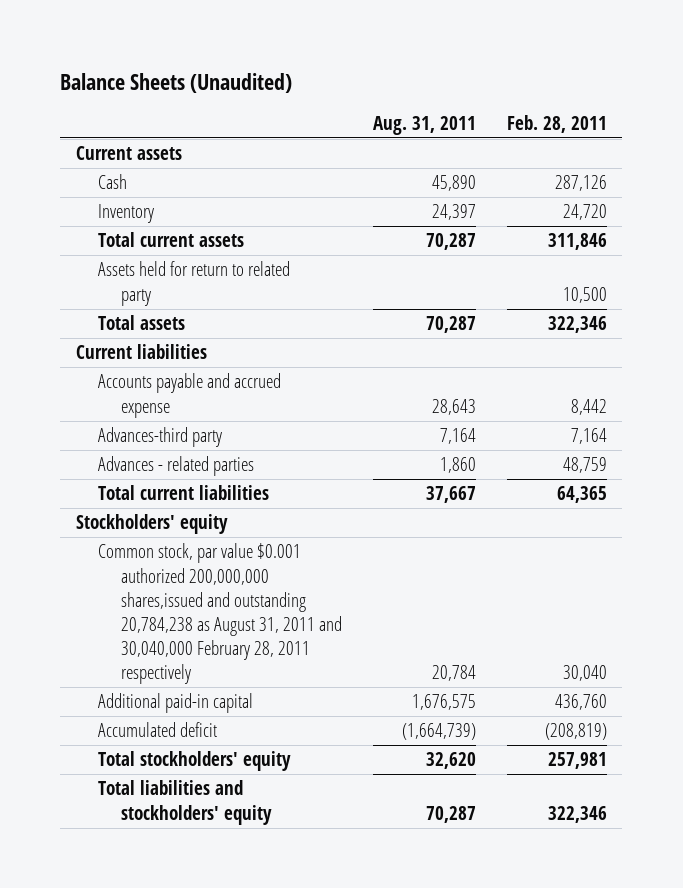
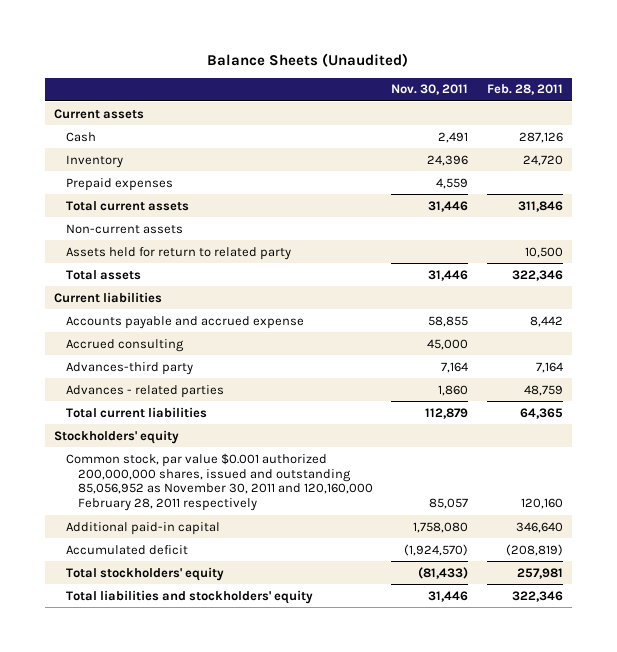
[373,115,477,135] Aug. 31, 2011 -> none
none -> [391,84,469,96] Nov. 30, 2011
none -> [65,177,173,191] Prepaid expenses
none -> [65,223,183,234] Non-current assets
none -> [65,338,184,352] Accrued consulting
[98,543,343,685] Common stock, par value $0.001 authorized 200,000,000 shares,issued and outstanding 20,784,238 as August 31, 2011 and 30,040,000 February 28, 2011 respectively -> [65,452,374,512] Common stock, par value $0.001 authorized 200,000,000 shares, issued and outstanding 85,056,952 as November 30, 2011 and 120,160,000 February 28, 2011 respectively
[562,665,607,682] 30,040 -> [520,498,563,510] 120,160
[554,694,607,711] 436,760 -> [515,521,563,533] 346,640

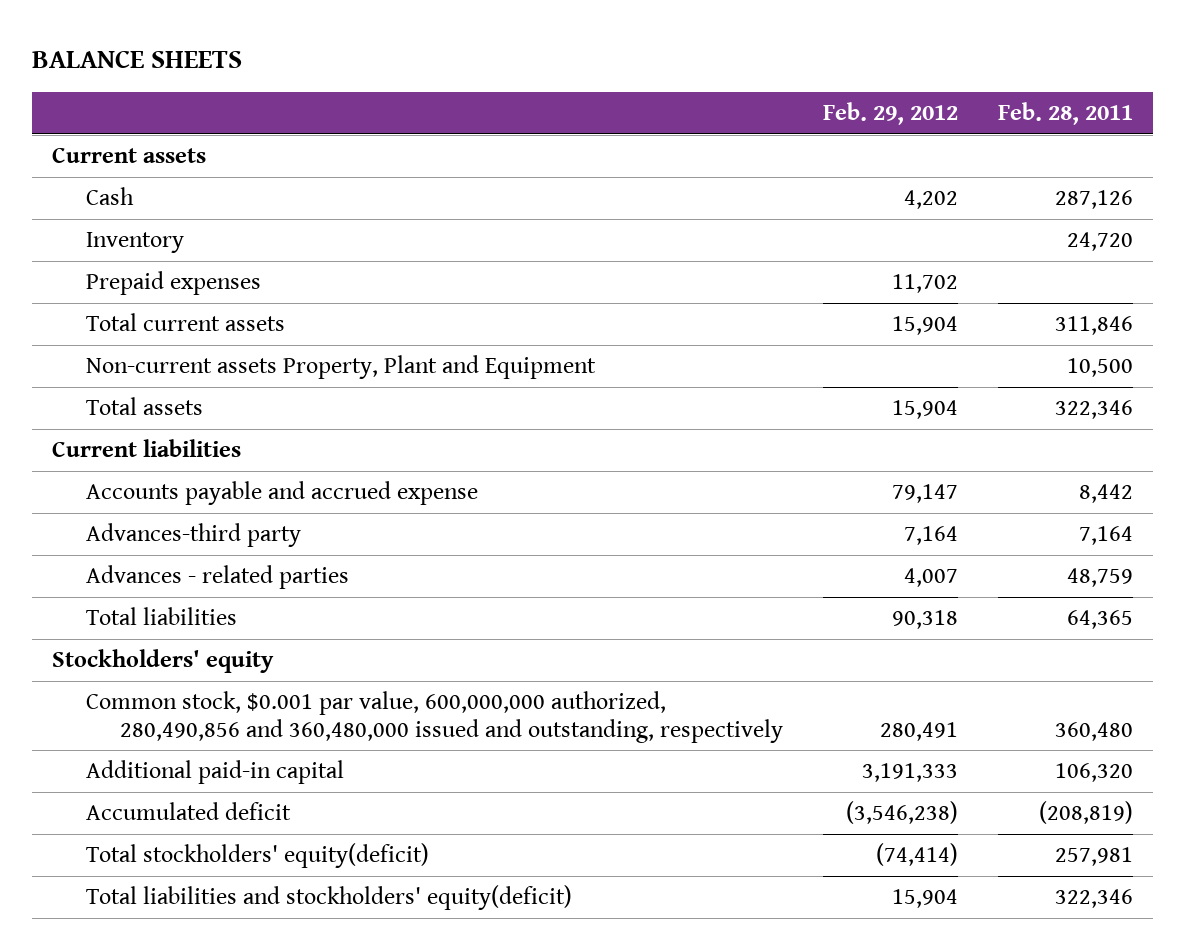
[207,52,409,67] Balance Sheets (Unaudited) -> [32,50,243,69] BALANCE SHEETS
[391,84,469,96] Nov. 30, 2011 -> none
none -> [823,101,959,125] Feb. 29, 2012
[65,223,183,234] Non-current assets -> none
[65,246,291,260] Assets held for return to related party -> none
none -> [86,355,597,380] Non-current assets Property, Plant and Equipment
[65,338,184,352] Accrued consulting -> none
[65,406,207,418] Total current liabilities -> [86,607,238,626] Total liabilities
[65,452,374,512] Common stock, par value $0.001 authorized 200,000,000 shares, issued and outstanding 85,056,952 as November 30, 2011 and 120,160,000 February 28, 2011 respectively -> [86,691,784,743] Common stock, $0.001 par value, 600,000,000 authorized, 280,490,856 and 360,480,000 issued and outstanding, respectively
[520,498,563,510] 120,160 -> [1055,721,1134,741] 360,480
[515,521,563,533] 346,640 -> [1055,763,1134,783] 106,320
[65,566,224,581] Total stockholders' equity -> [86,843,430,869] Total stockholders' equity(deficit)
[65,589,313,604] Total liabilities and stockholders' equity -> [86,885,573,911] Total liabilities and stockholders' equity(deficit)

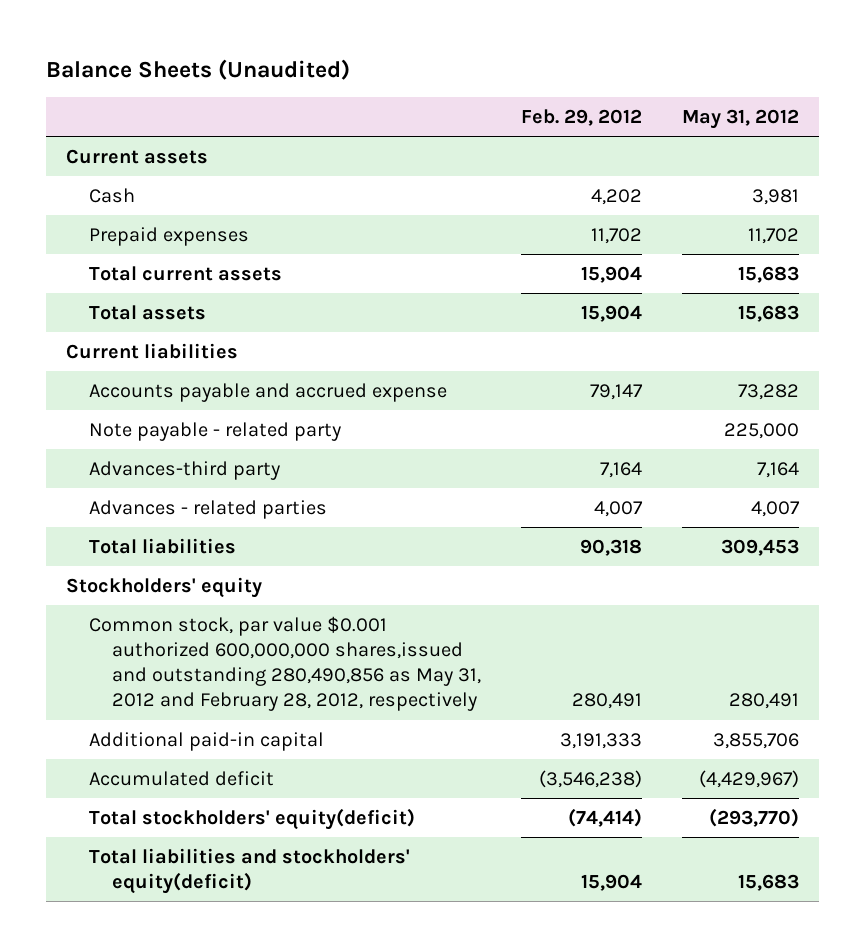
[32,50,243,69] BALANCE SHEETS -> [46,59,351,81] Balance Sheets (Unaudited)
[998,101,1134,125] Feb. 28, 2011 -> none
none -> [681,109,799,130] May 31, 2012
[86,232,185,254] Inventory -> none
[86,355,597,380] Non-current assets Property, Plant and Equipment -> none
none -> [89,421,342,441] Note payable - related party
[86,691,784,743] Common stock, $0.001 par value, 600,000,000 authorized, 280,490,856 and 360,480,000 issued and outstanding, respectively -> [89,615,482,712] Common stock, par value $0.001 authorized 600,000,000 shares,issued and outstanding 280,490,856 as May 31, 2012 and February 28, 2012, respectively

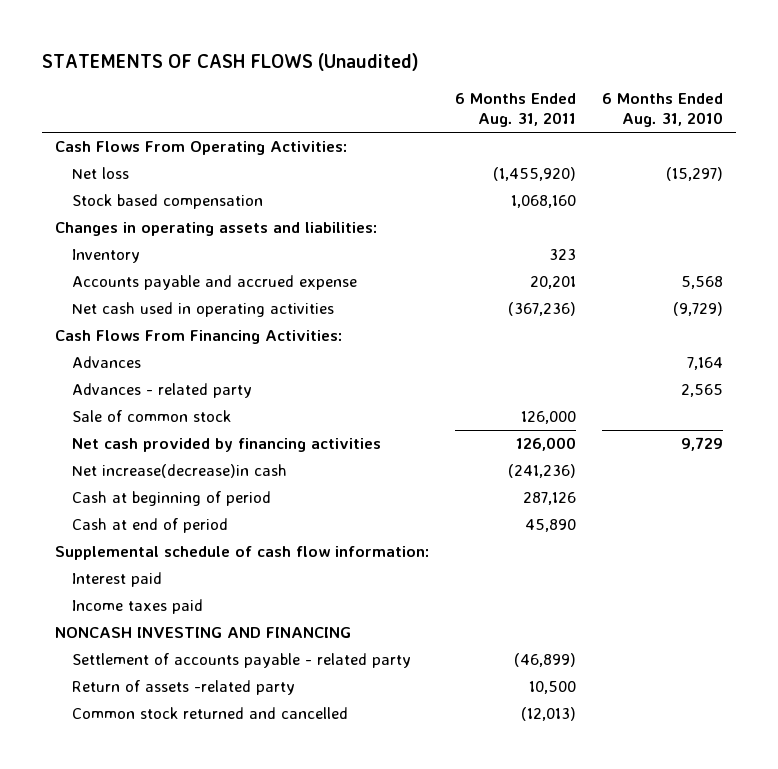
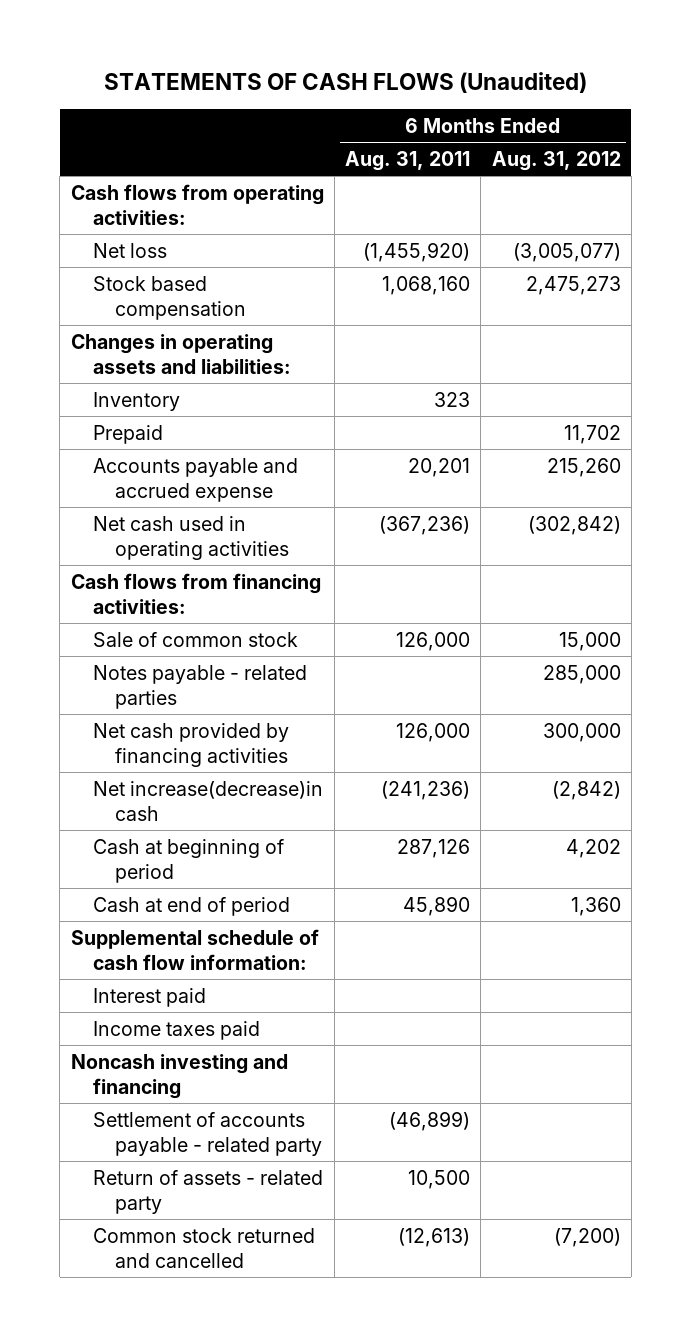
[601,92,723,128] 6 Months Ended Aug. 31, 2010 -> none
none -> [491,150,621,171] Aug. 31, 2012
[54,141,347,156] Cash Flows From Operating Activities: -> [70,183,324,225] Cash flows from operating activities:
none -> [92,424,163,444] Prepaid
[72,356,142,369] Advances -> none
[72,383,253,399] Advances - related party -> none
[54,330,342,345] Cash Flows From Financing Activities: -> [70,572,321,614] Cash flows from financing activities:
none -> [92,664,307,709] Notes payable - related parties
[54,627,351,639] NONCASH INVESTING AND FINANCING -> [70,1053,288,1099] Noncash investing and financing
[72,680,296,696] Return of assets -related party -> [92,1169,323,1214] Return of assets - related party
[520,707,576,722] (12,013) -> [398,1227,471,1247] (12,613)

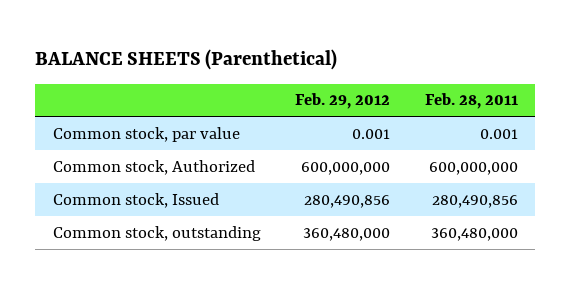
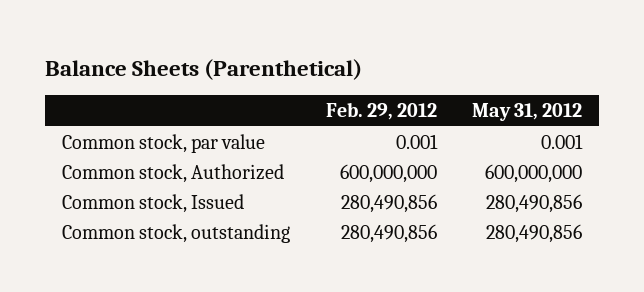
[35,48,338,70] BALANCE SHEETS (Parenthetical) -> [44,58,362,80] Balance Sheets (Parenthetical)
[425,93,519,110] Feb. 28, 2011 -> none
none -> [471,103,582,122] May 31, 2012
[303,227,391,241] 360,480,000 -> [340,223,437,243] 280,490,856

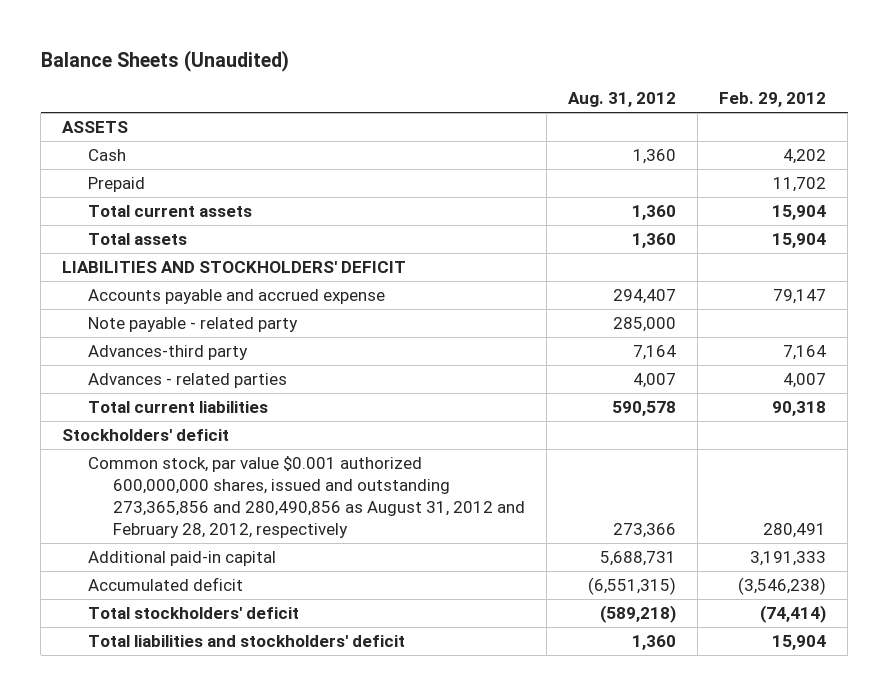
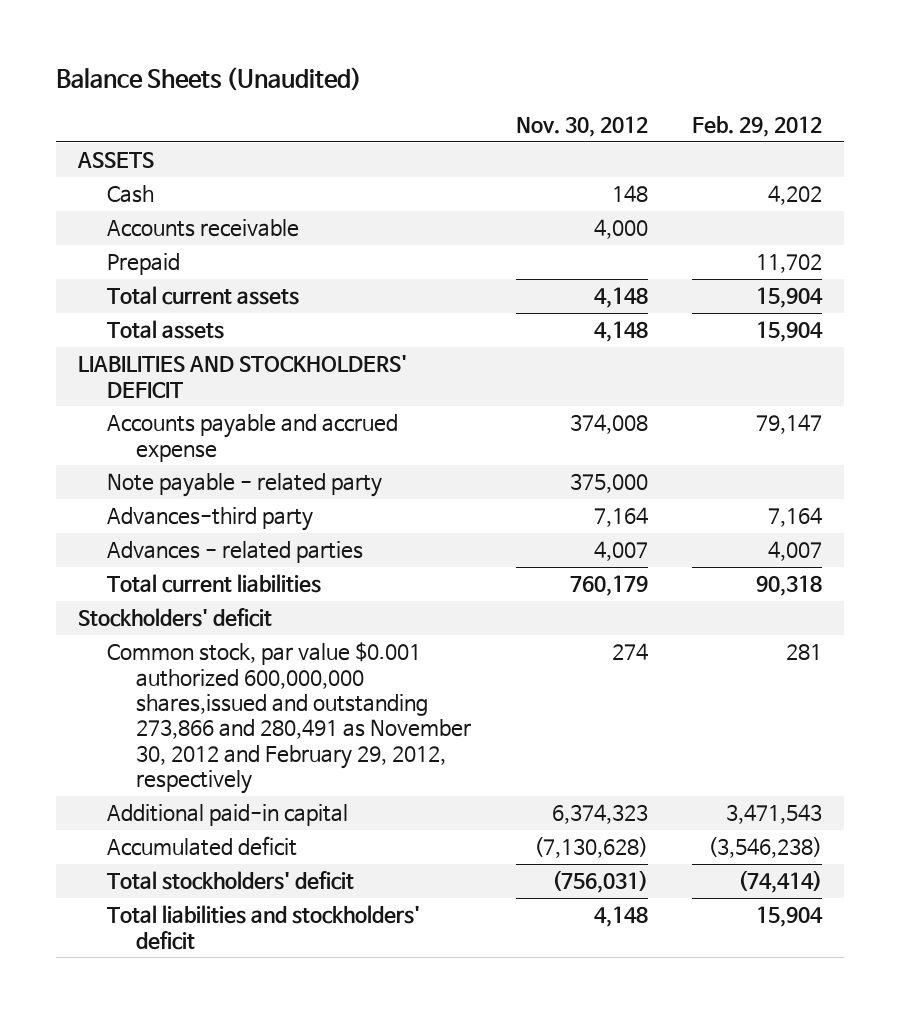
[567,92,676,108] Aug. 31, 2012 -> none
none -> [515,115,648,137] Nov. 30, 2012
none -> [107,219,300,238] Accounts receivable
[87,456,525,538] Common stock, par value $0.001 authorized 600,000,000 shares, issued and outstanding 273,365,856 and 280,490,856 as August 31, 2012 and February 28, 2012, respectively -> [107,642,472,795] Common stock, par value $0.001 authorized 600,000,000 shares,issued and outstanding 273,866 and 280,491 as November 30, 2012 and February 29, 2012, respectively
[763,522,827,538] 280,491 -> [786,644,823,661] 281
[750,551,827,567] 3,191,333 -> [726,804,823,825] 3,471,543

